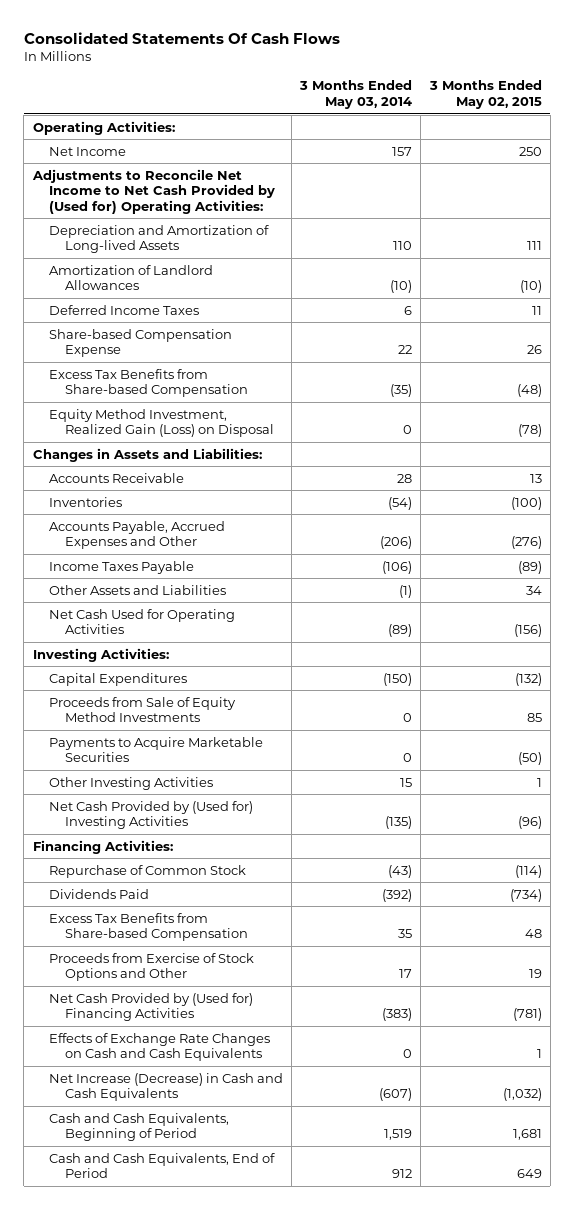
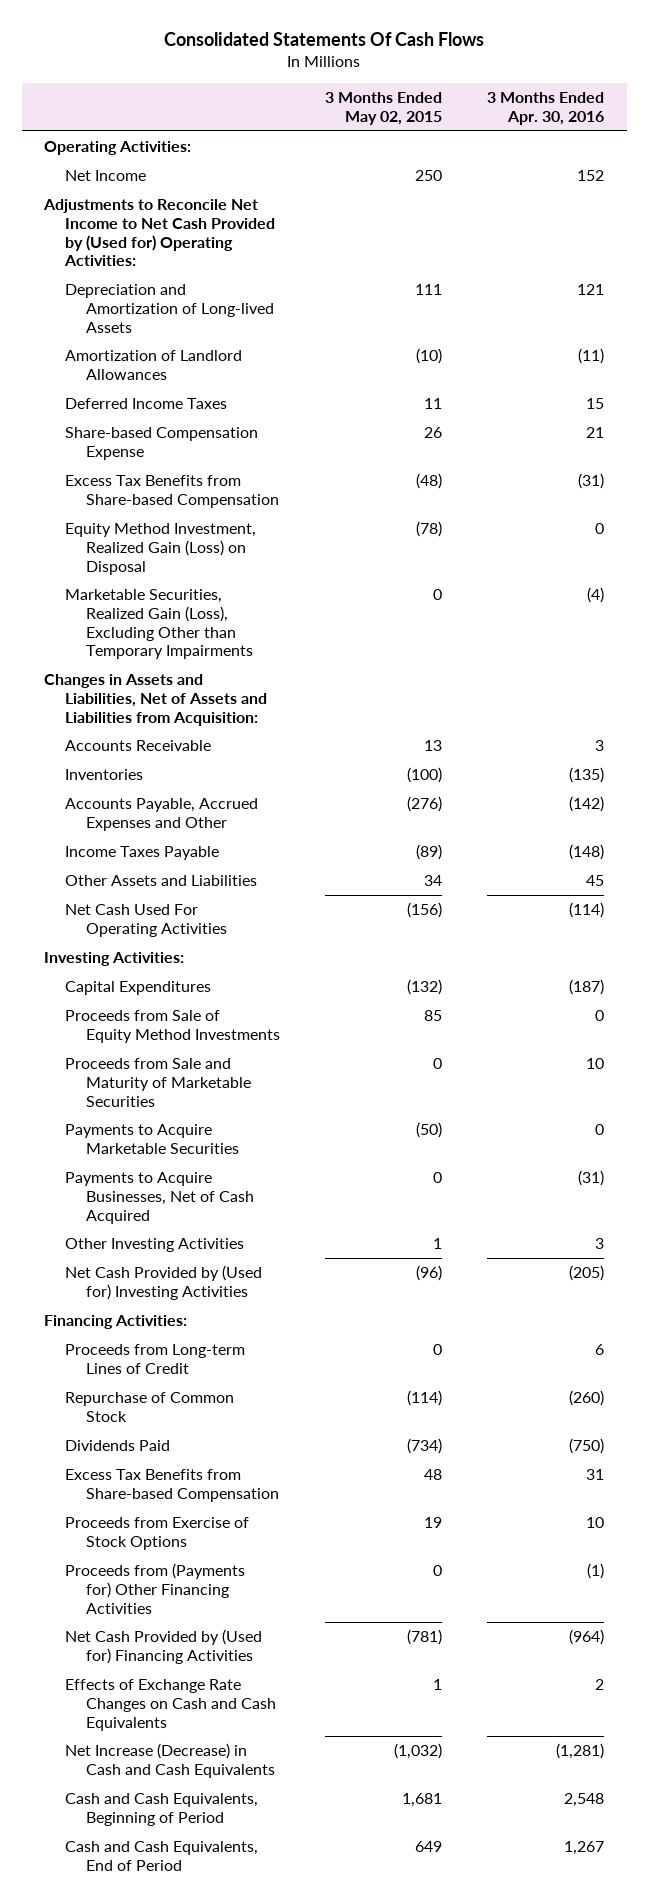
[299,80,413,110] 3 Months Ended May 03, 2014 -> none
none -> [487,91,605,125] 3 Months Ended Apr. 30, 2016
none -> [65,589,254,660] Marketable Securities, Realized Gain (Loss), Excluding Other than Temporary Impairments
[32,447,262,462] Changes in Assets and Liabilities: -> [44,674,268,726] Changes in Assets and Liabilities, Net of Assets and Liabilities from Acquisition:
[48,608,235,635] Net Cash Used for Operating Activities -> [65,904,228,937] Net Cash Used For Operating Activities
none -> [65,1058,252,1107] Proceeds from Sale and Maturity of Marketable Securities
none -> [65,1172,255,1224] Payments to Acquire Businesses, Net of Cash Acquired
none -> [65,1344,246,1374] Proceeds from Long-term Lines of Credit
[48,952,254,982] Proceeds from Exercise of Stock Options and Other -> [65,1517,250,1550] Proceeds from Exercise of Stock Options
none -> [65,1563,246,1614] Proceeds from (Payments for) Other Financing Activities

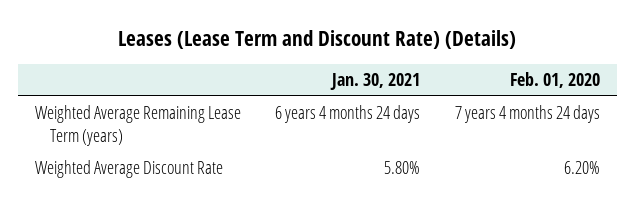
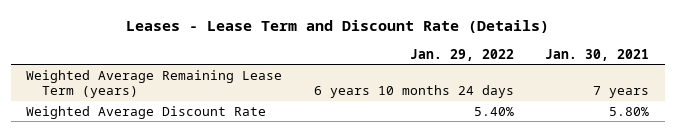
[118,29,517,49] Leases (Lease Term and Discount Rate) (Details) -> [125,19,549,33] Leases - Lease Term and Discount Rate (Details)
[509,72,600,89] Feb. 01, 2020 -> none
none -> [409,48,514,61] Jan. 29, 2022
[275,105,421,124] 6 years 4 months 24 days -> [593,86,650,99] 7 years

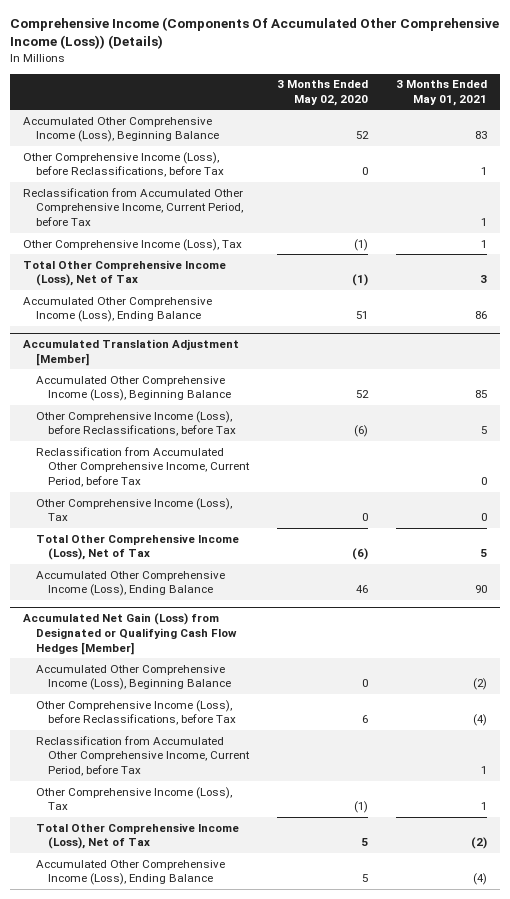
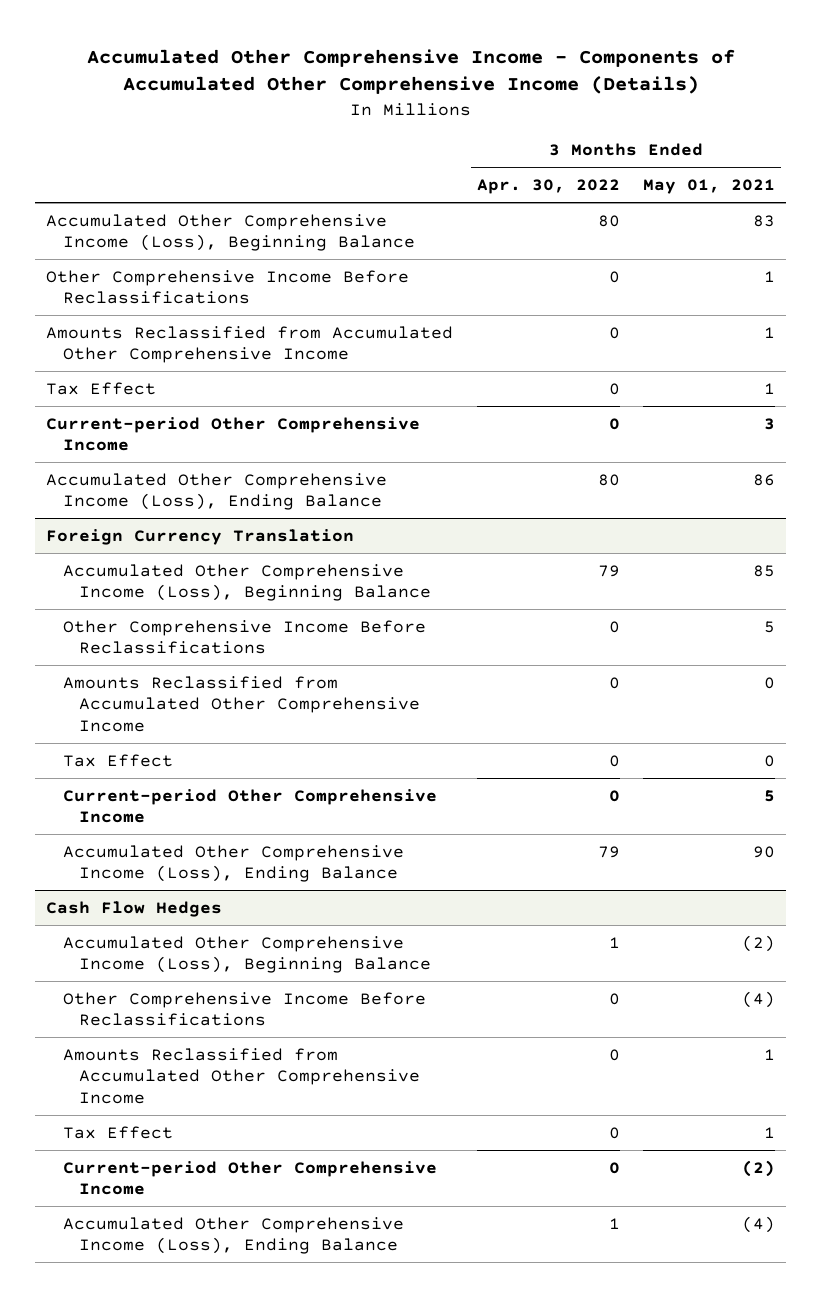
[9,16,499,49] Comprehensive Income (Components Of Accumulated Other Comprehensive Income (Loss)) (Details) -> [86,48,735,95] Accumulated Other Comprehensive Income - Components of Accumulated Other Comprehensive Income (Details)
[276,80,368,106] 3 Months Ended May 02, 2020 -> none
none -> [476,179,620,195] Apr. 30, 2022
[23,151,224,178] Other Comprehensive Income (Loss), before Reclassifications, before Tax -> [46,269,410,305] Other Comprehensive Income Before Reclassifications
[23,187,244,227] Reclassification from Accumulated Other Comprehensive Income, Current Period, before Tax -> [46,325,454,364] Amounts Reclassified from Accumulated Other Comprehensive Income
[23,238,243,251] Other Comprehensive Income (Loss), Tax -> [46,381,157,395] Tax Effect
[23,259,227,287] Total Other Comprehensive Income (Loss), Net of Tax -> [46,416,421,452] Current-period Other Comprehensive Income
[23,339,240,366] Accumulated Translation Adjustment [Member] -> [46,528,355,545] Foreign Currency Translation
[35,410,237,437] Other Comprehensive Income (Loss), before Reclassifications, before Tax -> [62,619,426,655] Other Comprehensive Income Before Reclassifications
[35,446,251,488] Reclassification from Accumulated Other Comprehensive Income, Current Period, before Tax -> [62,675,421,732] Amounts Reclassified from Accumulated Other Comprehensive Income
[35,497,232,522] Other Comprehensive Income (Loss), Tax -> [62,753,173,767] Tax Effect
[35,533,239,561] Total Other Comprehensive Income (Loss), Net of Tax -> [62,788,437,824] Current-period Other Comprehensive Income
[23,613,237,655] Accumulated Net Gain (Loss) from Designated or Qualifying Cash Flow Hedges [Member] -> [46,900,223,917] Cash Flow Hedges
[35,699,237,726] Other Comprehensive Income (Loss), before Reclassifications, before Tax -> [62,991,426,1027] Other Comprehensive Income Before Reclassifications
[35,735,251,777] Reclassification from Accumulated Other Comprehensive Income, Current Period, before Tax -> [62,1047,421,1104] Amounts Reclassified from Accumulated Other Comprehensive Income
[35,786,232,811] Other Comprehensive Income (Loss), Tax -> [62,1125,173,1139] Tax Effect
[35,822,239,850] Total Other Comprehensive Income (Loss), Net of Tax -> [62,1160,437,1196] Current-period Other Comprehensive Income

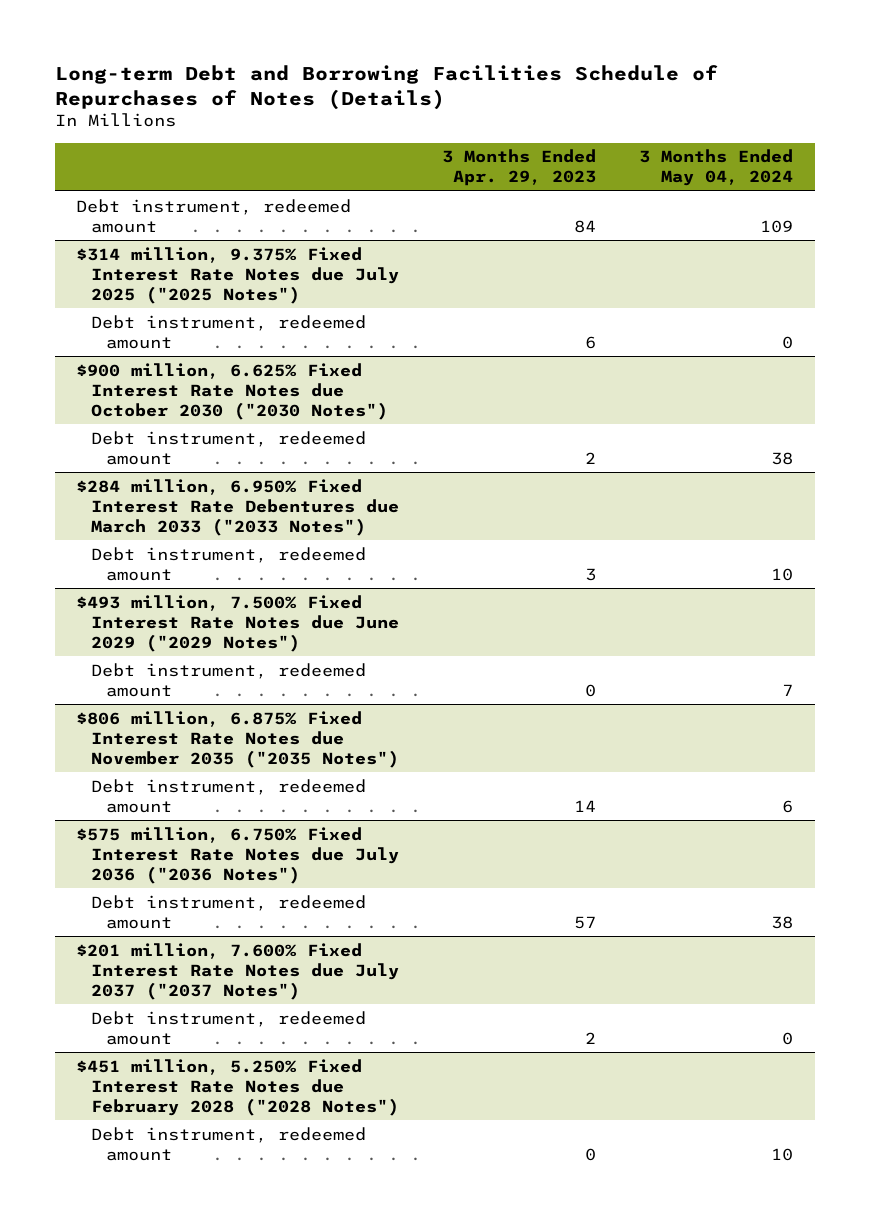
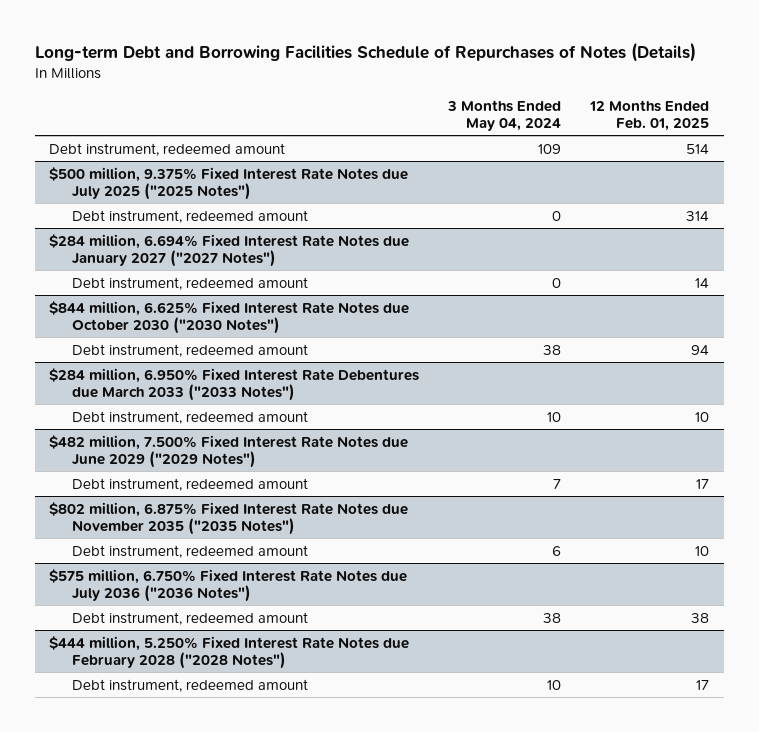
[442,149,597,187] 3 Months Ended Apr. 29, 2023 -> none
none -> [589,99,710,131] 12 Months Ended Feb. 01, 2025
[76,246,399,305] $314 million, 9.375% Fixed Interest Rate Notes due July 2025 ("2025 Notes") -> [49,166,409,200] $500 million, 9.375% Fixed Interest Rate Notes due July 2025 ("2025 Notes")
none -> [49,233,410,267] $284 million, 6.694% Fixed Interest Rate Notes due January 2027 ("2027 Notes")
none -> [72,276,309,290] Debt instrument, redeemed amount
[76,362,388,421] $900 million, 6.625% Fixed Interest Rate Notes due October 2030 ("2030 Notes") -> [49,300,410,334] $844 million, 6.625% Fixed Interest Rate Notes due October 2030 ("2030 Notes")
[76,594,399,653] $493 million, 7.500% Fixed Interest Rate Notes due June 2029 ("2029 Notes") -> [49,434,409,468] $482 million, 7.500% Fixed Interest Rate Notes due June 2029 ("2029 Notes")
[76,710,399,769] $806 million, 6.875% Fixed Interest Rate Notes due November 2035 ("2035 Notes") -> [49,501,409,535] $802 million, 6.875% Fixed Interest Rate Notes due November 2035 ("2035 Notes")
[76,942,399,1001] $201 million, 7.600% Fixed Interest Rate Notes due July 2037 ("2037 Notes") -> none
[90,1010,366,1045] Debt instrument, redeemed amount -> none
[76,1058,399,1117] $451 million, 5.250% Fixed Interest Rate Notes due February 2028 ("2028 Notes") -> [49,635,410,669] $444 million, 5.250% Fixed Interest Rate Notes due February 2028 ("2028 Notes")

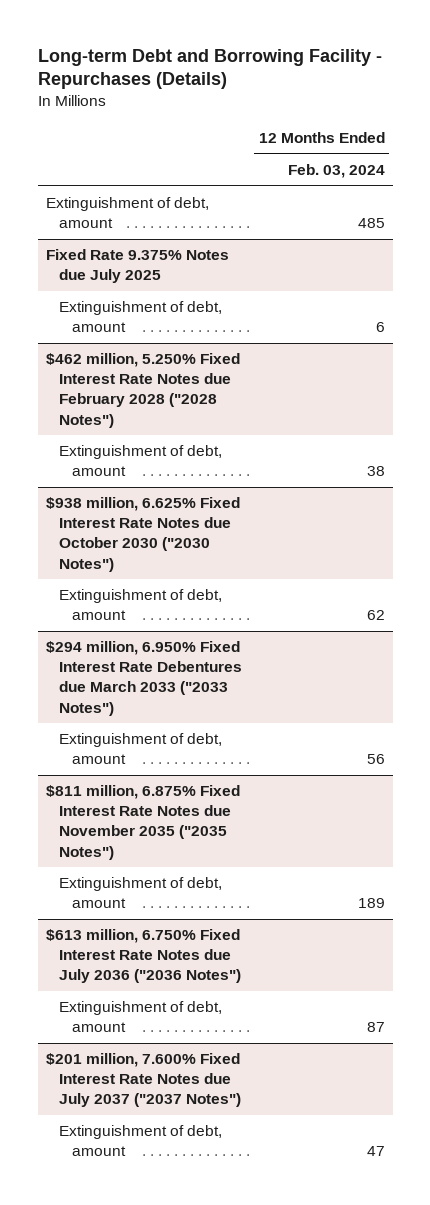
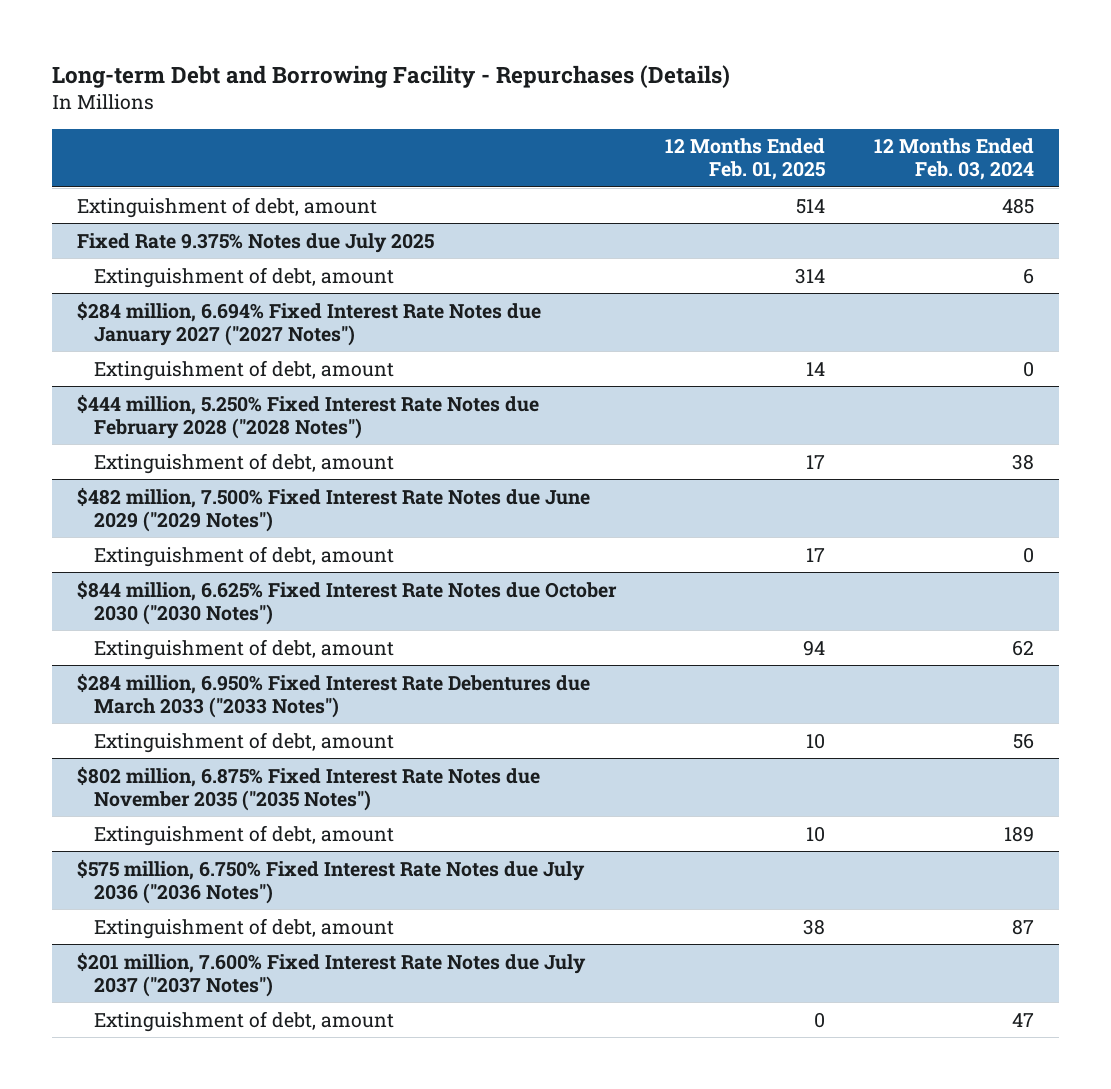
none -> [665,138,826,181] 12 Months Ended Feb. 01, 2025
none -> [76,300,541,346] $284 million, 6.694% Fixed Interest Rate Notes due January 2027 ("2027 Notes")
none -> [93,359,394,381] Extinguishment of debt, amount
[45,353,240,428] $462 million, 5.250% Fixed Interest Rate Notes due February 2028 ("2028 Notes") -> [76,393,539,439] $444 million, 5.250% Fixed Interest Rate Notes due February 2028 ("2028 Notes")
none -> [76,486,590,532] $482 million, 7.500% Fixed Interest Rate Notes due June 2029 ("2029 Notes")
none -> [93,545,394,567] Extinguishment of debt, amount
[45,497,240,572] $938 million, 6.625% Fixed Interest Rate Notes due October 2030 ("2030 Notes") -> [76,579,617,625] $844 million, 6.625% Fixed Interest Rate Notes due October 2030 ("2030 Notes")
[45,641,242,716] $294 million, 6.950% Fixed Interest Rate Debentures due March 2033 ("2033 Notes") -> [76,672,590,718] $284 million, 6.950% Fixed Interest Rate Debentures due March 2033 ("2033 Notes")
[45,785,240,860] $811 million, 6.875% Fixed Interest Rate Notes due November 2035 ("2035 Notes") -> [76,765,540,811] $802 million, 6.875% Fixed Interest Rate Notes due November 2035 ("2035 Notes")
[45,929,241,984] $613 million, 6.750% Fixed Interest Rate Notes due July 2036 ("2036 Notes") -> [76,858,585,904] $575 million, 6.750% Fixed Interest Rate Notes due July 2036 ("2036 Notes")

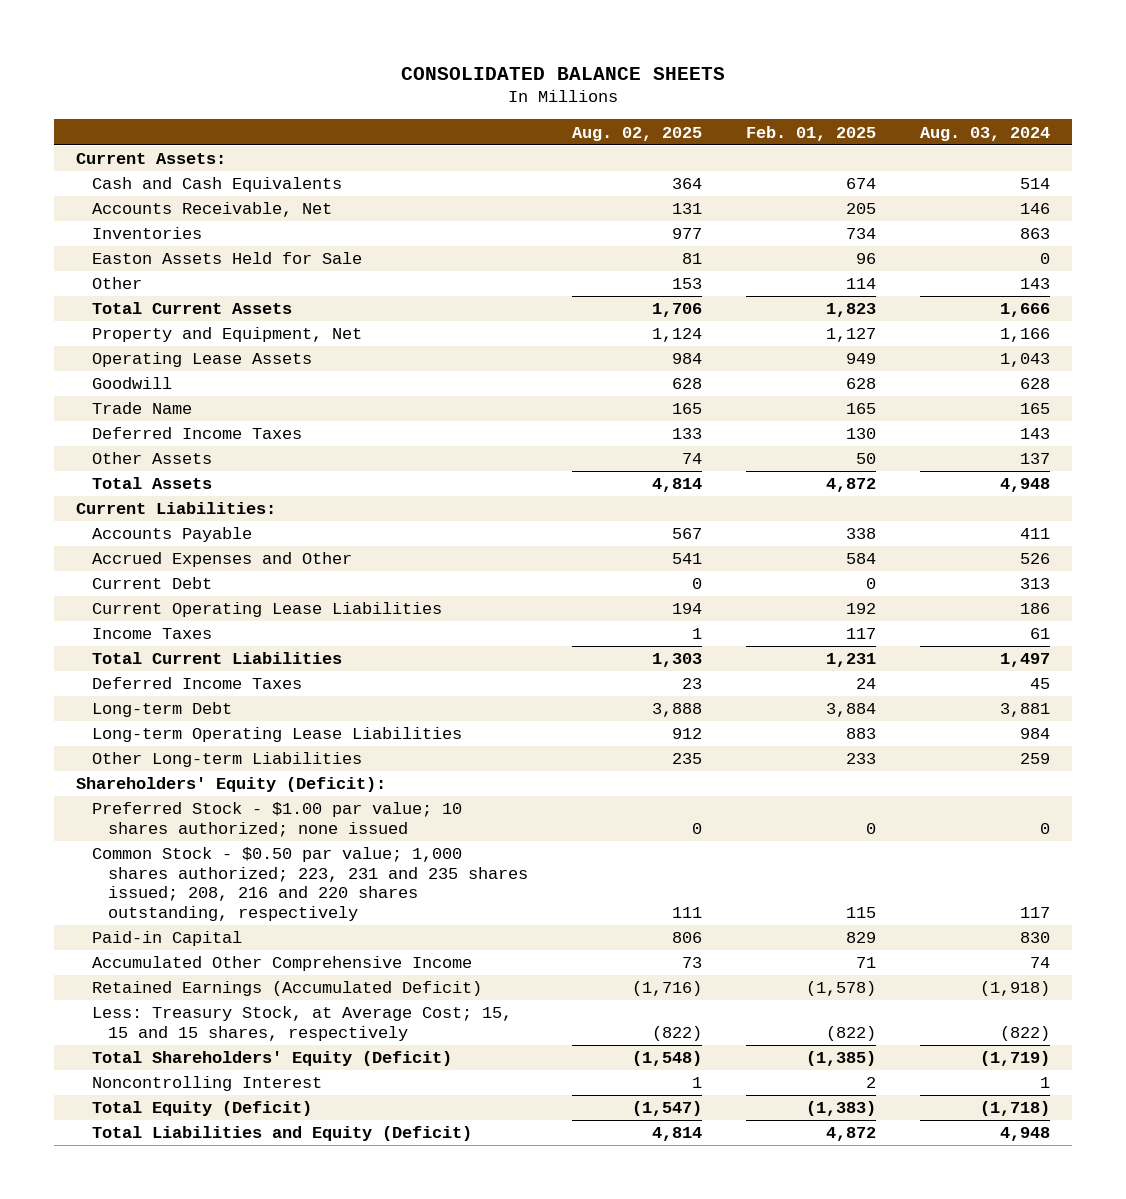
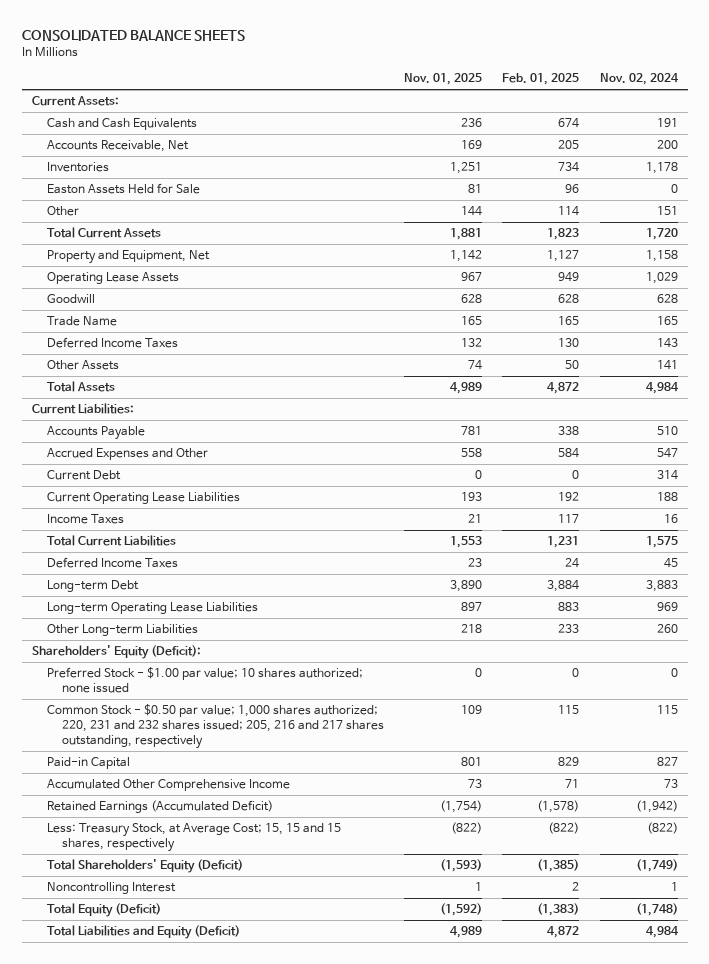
[571,126,702,141] Aug. 02, 2025 -> none
[919,126,1050,141] Aug. 03, 2024 -> none
none -> [404,73,483,86] Nov. 01, 2025
none -> [599,73,679,86] Nov. 02, 2024
[91,847,528,921] Common Stock - $0.50 par value; 1,000 shares authorized; 223, 231 and 235 shares issued; 208, 216 and 220 shares outstanding, respectively -> [47,704,385,750] Common Stock - $0.50 par value; 1,000 shares authorized; 220, 231 and 232 shares issued; 205, 216 and 217 shares outstanding, respectively

